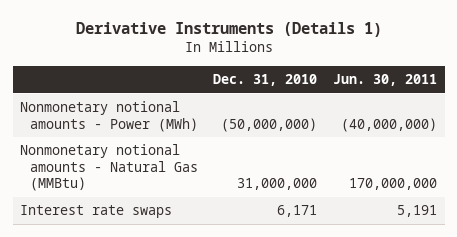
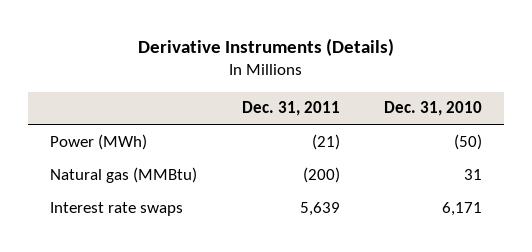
[75,21,382,37] Derivative Instruments (Details 1) -> [138,38,395,57] Derivative Instruments (Details)
[332,74,437,87] Jun. 30, 2011 -> none
none -> [241,101,340,117] Dec. 31, 2011
[20,101,199,132] Nonmonetary notional amounts - Power (MWh) -> [50,133,148,150] Power (MWh)
[221,117,318,132] (50,000,000) -> [454,133,483,150] (50)
[20,144,199,192] Nonmonetary notional amounts - Natural Gas (MMBtu) -> [50,166,198,183] Natural gas (MMBtu)
[237,178,318,191] 31,000,000 -> [464,168,483,180] 31

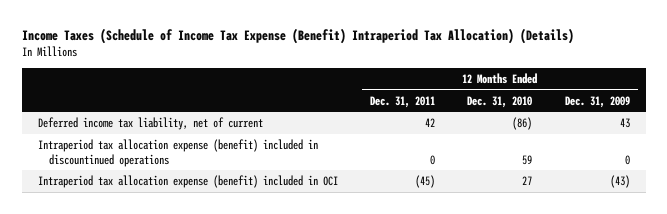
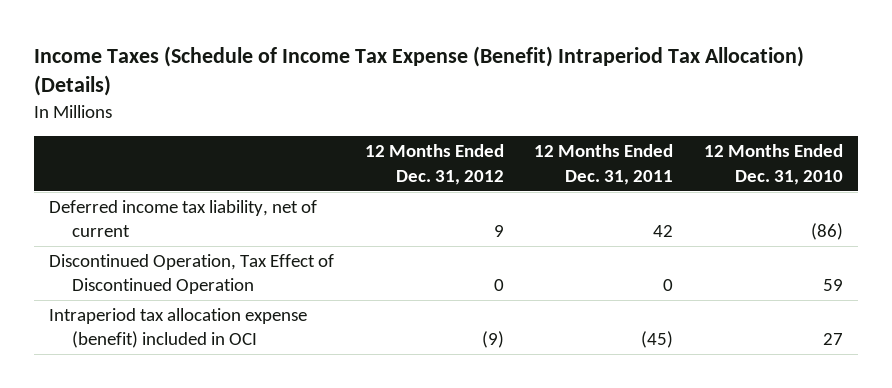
[564,95,630,108] Dec. 31, 2009 -> none
none -> [364,144,504,185] 12 Months Ended Dec. 31, 2012
[37,139,318,167] Intraperiod tax allocation expense (benefit) included in discountinued operations -> [49,254,335,295] Discontinued Operation, Tax Effect of Discontinued Operation

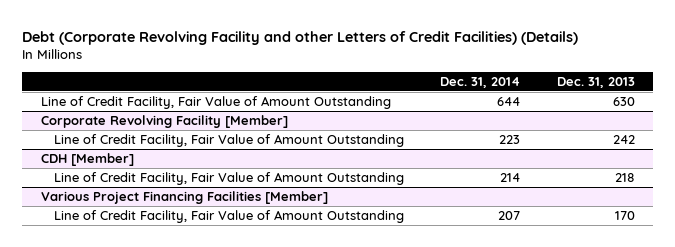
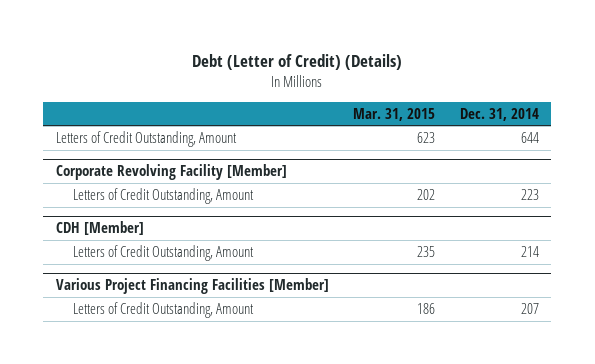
[22,31,579,46] Debt (Corporate Revolving Facility and other Letters of Credit Facilities) (Details) -> [192,53,403,70] Debt (Letter of Credit) (Details)
[556,77,635,89] Dec. 31, 2013 -> none
none -> [353,107,436,121] Mar. 31, 2015
[40,95,391,109] Line of Credit Facility, Fair Value of Amount Outstanding -> [55,131,237,148] Letters of Credit Outstanding, Amount
[53,133,404,147] Line of Credit Facility, Fair Value of Amount Outstanding -> [72,188,254,205] Letters of Credit Outstanding, Amount
[53,171,404,185] Line of Credit Facility, Fair Value of Amount Outstanding -> [72,245,254,262] Letters of Credit Outstanding, Amount
[53,209,404,223] Line of Credit Facility, Fair Value of Amount Outstanding -> none
none -> [72,302,254,319] Letters of Credit Outstanding, Amount

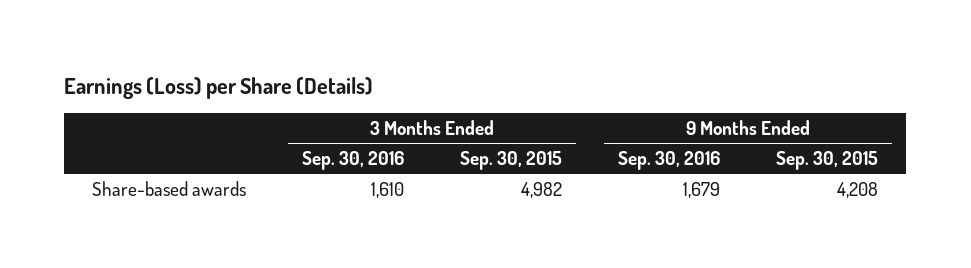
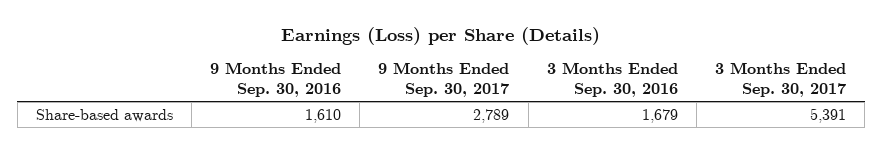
[460,151,563,171] Sep. 30, 2015 -> none
[776,151,879,171] Sep. 30, 2015 -> none
none -> [378,62,510,98] 9 Months Ended Sep. 30, 2017
none -> [715,62,847,98] 3 Months Ended Sep. 30, 2017
[371,181,405,198] 1,610 -> [641,108,678,123] 1,679
[683,181,721,198] 1,679 -> [305,108,342,123] 1,610

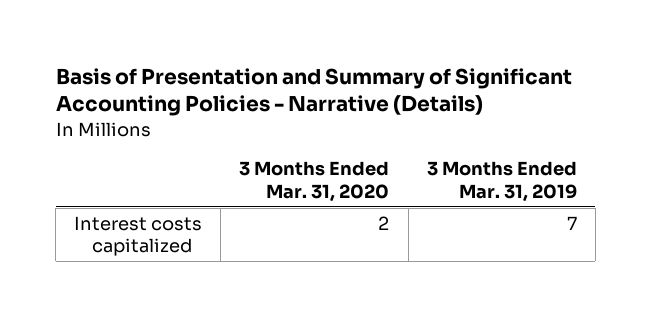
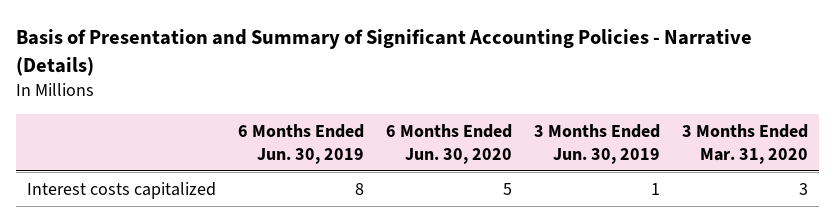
[426,161,577,202] 3 Months Ended Mar. 31, 2019 -> none
none -> [238,123,365,164] 6 Months Ended Jun. 30, 2019
none -> [386,123,513,164] 6 Months Ended Jun. 30, 2020
none -> [534,123,661,164] 3 Months Ended Jun. 30, 2019
[378,215,390,230] 2 -> [798,182,808,195] 3

